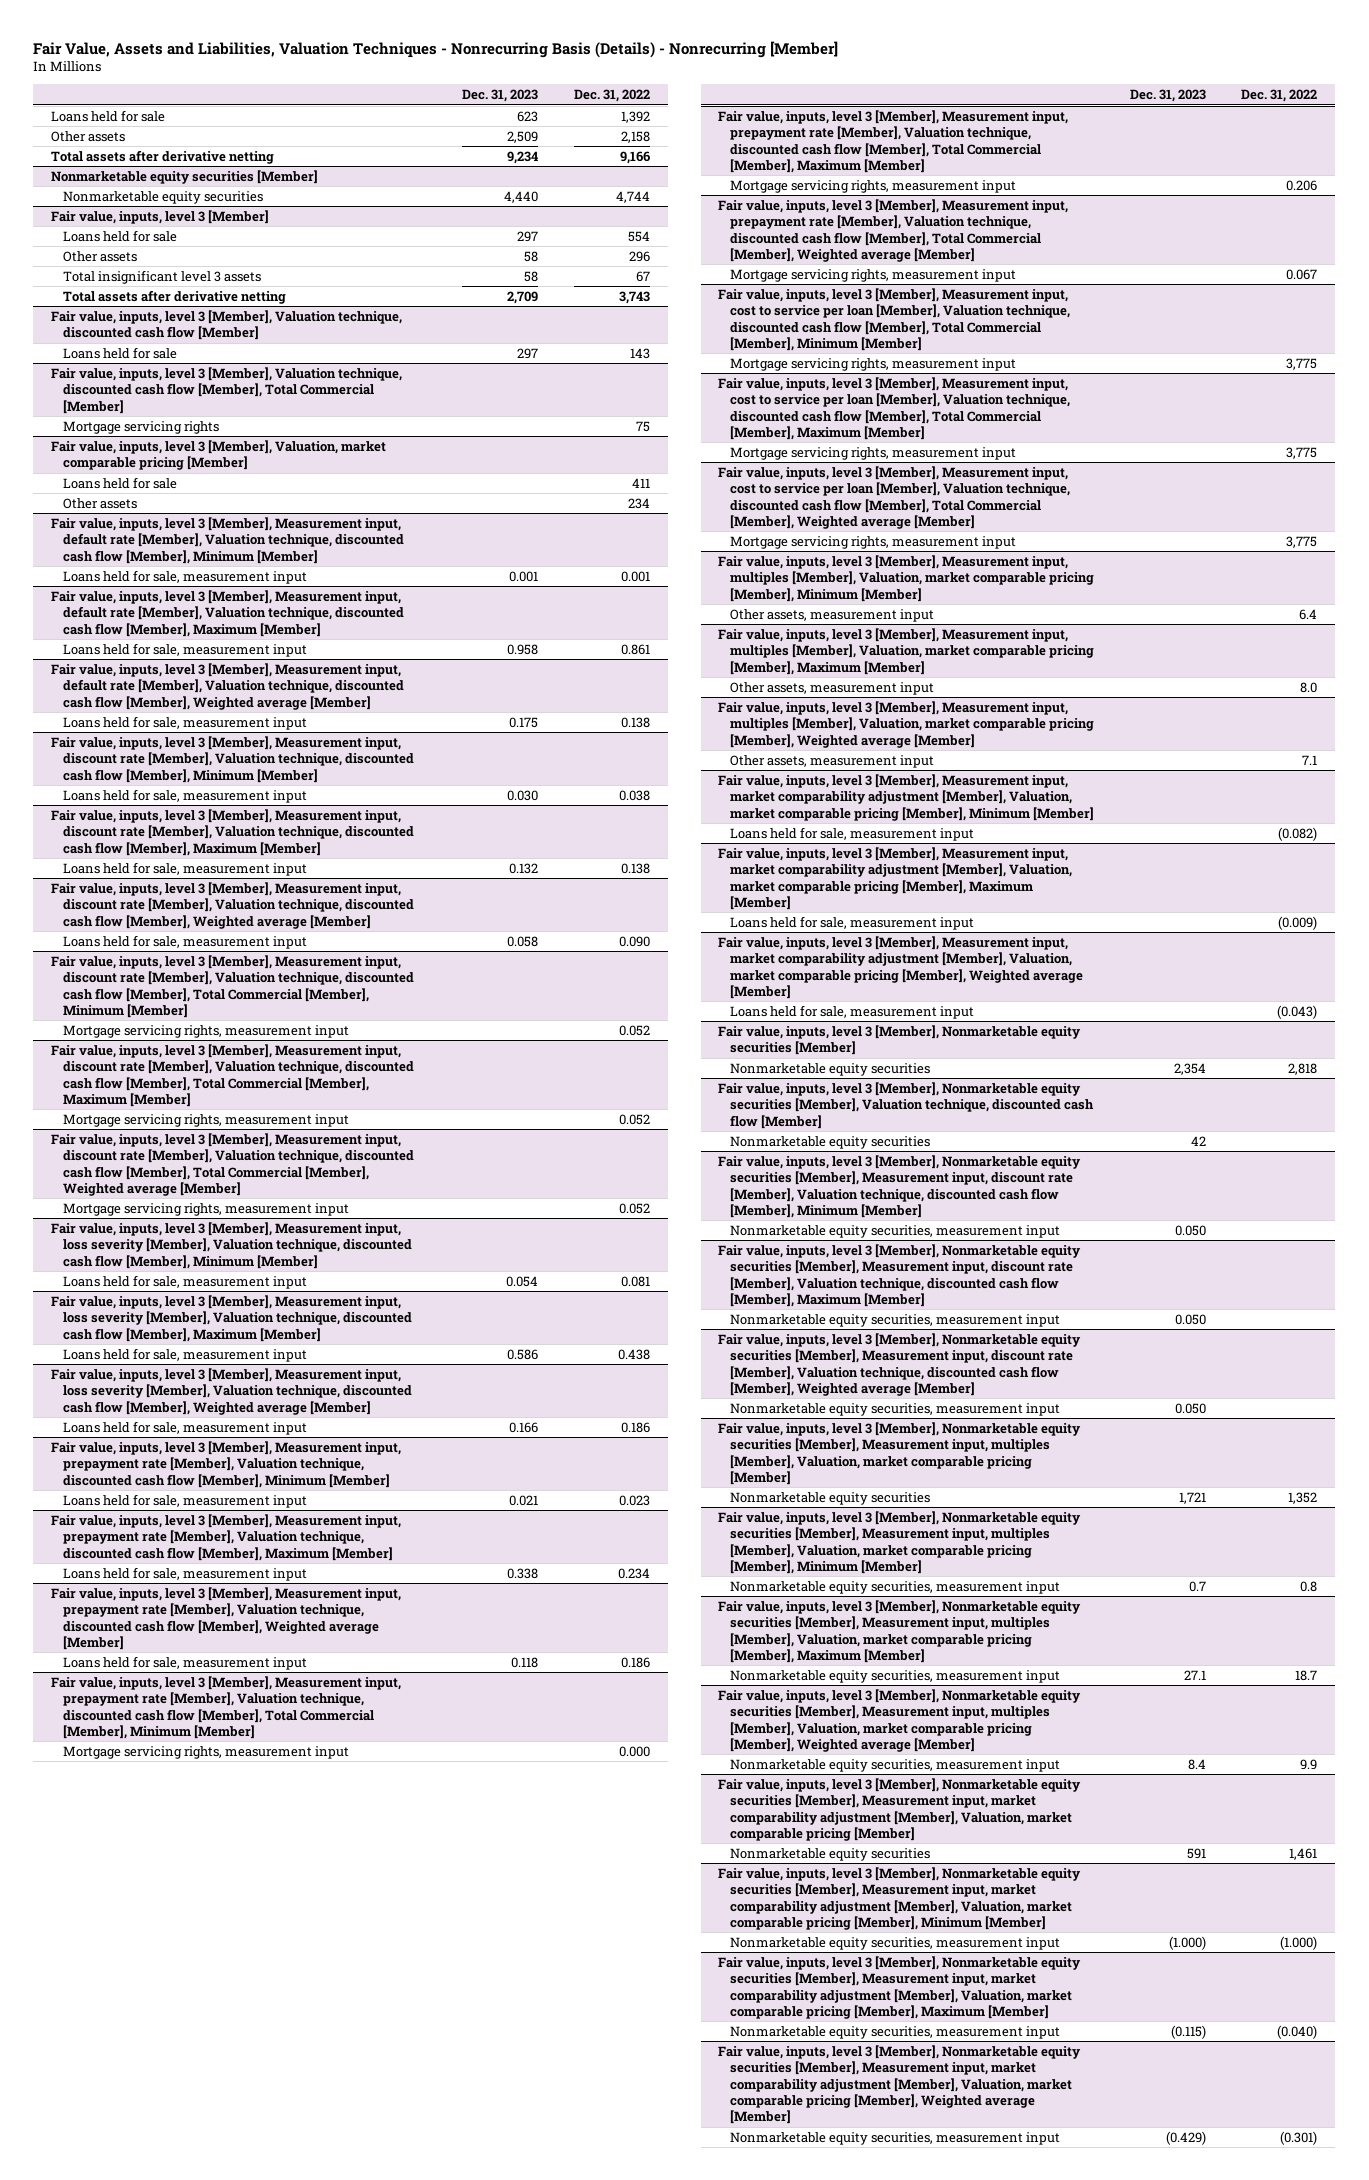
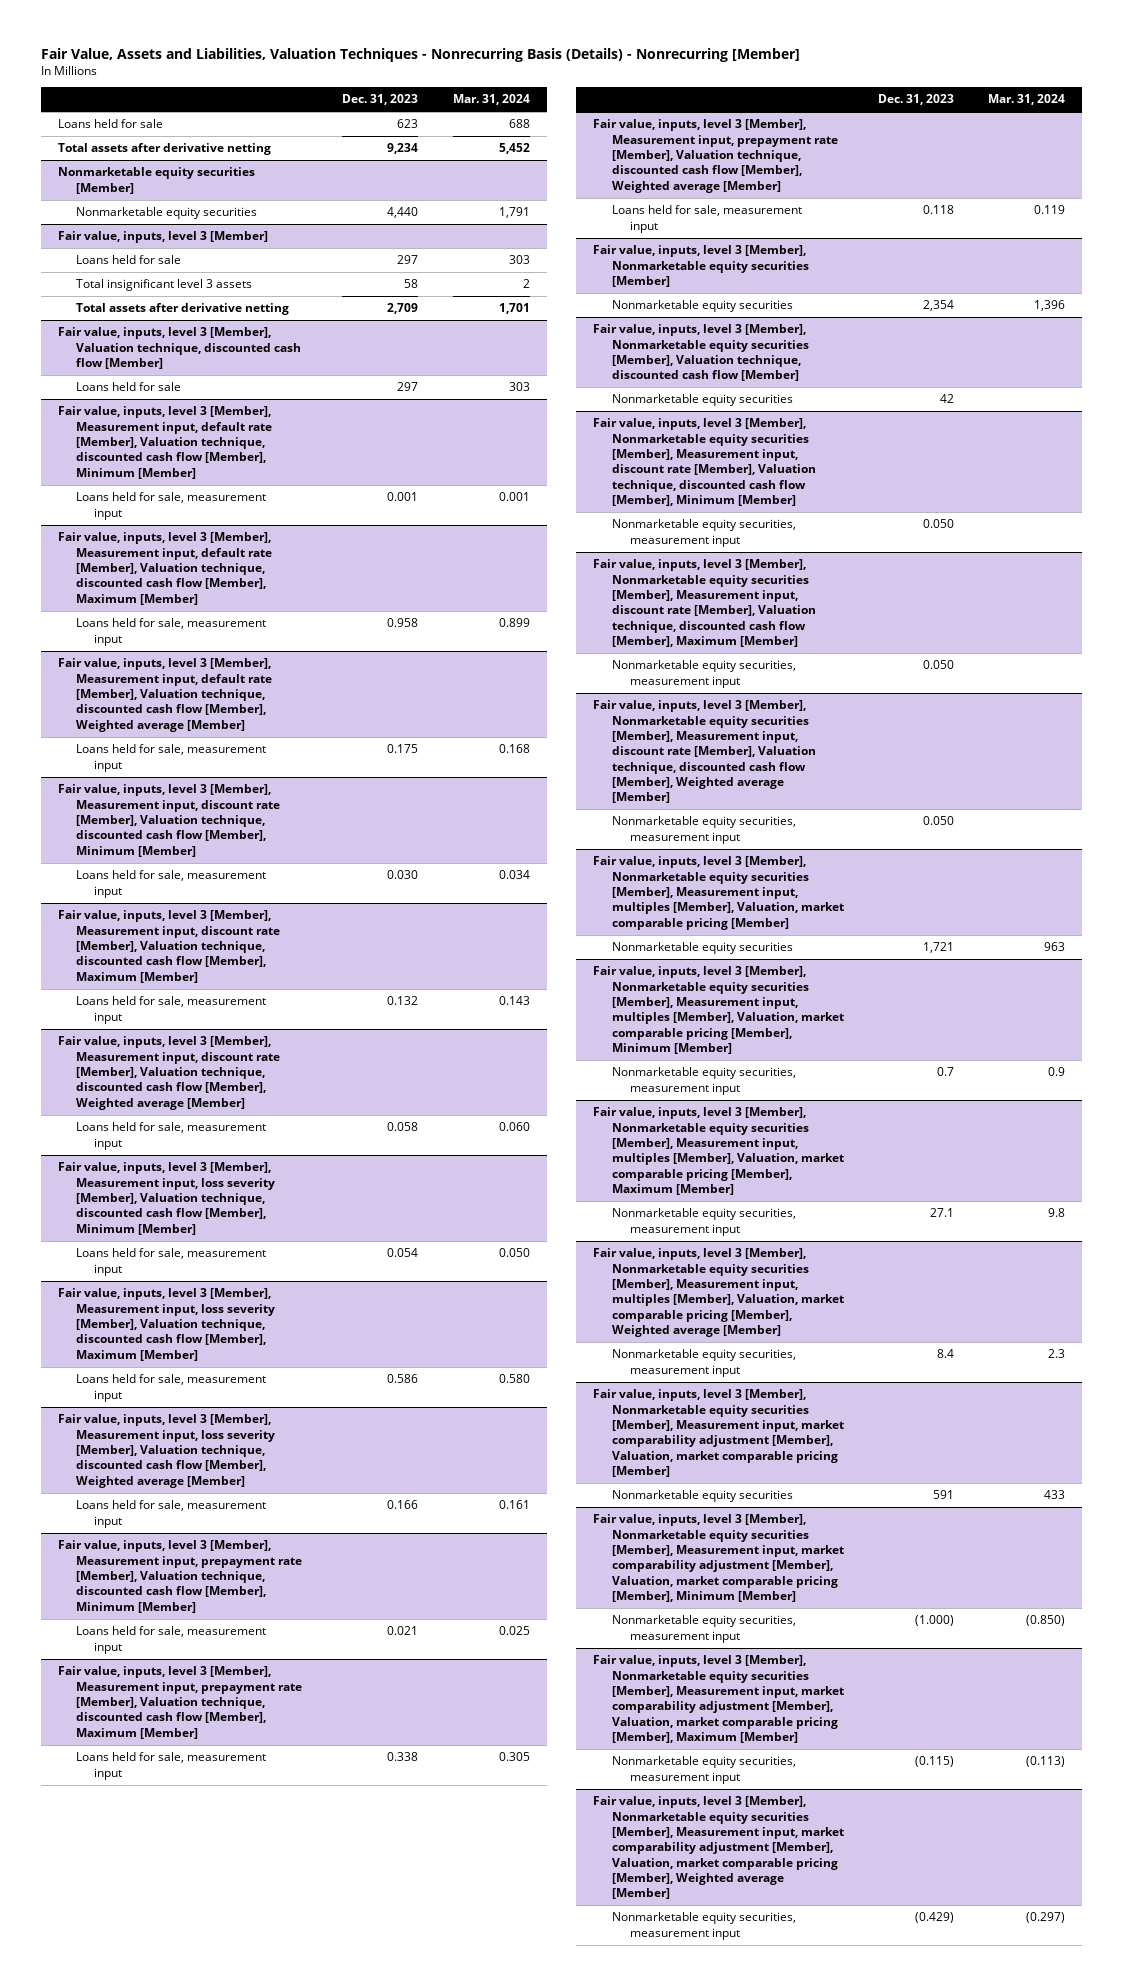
[574,88,651,102] Dec. 31, 2022 -> none
none -> [452,94,530,106] Mar. 31, 2024
[51,130,126,142] Other assets -> none
[62,250,137,262] Other assets -> none
[51,366,403,414] Fair value, inputs, level 3 [Member], Valuation technique, discounted cash flow [Member], Total Commercial [Member] -> none
[62,420,219,434] Mortgage servicing rights -> none
[51,439,387,471] Fair value, inputs, level 3 [Member], Valuation, market comparable pricing [Member] -> none
[62,476,177,489] Loans held for sale -> none
[62,497,137,509] Other assets -> none
[51,954,414,1018] Fair value, inputs, level 3 [Member], Measurement input, discount rate [Member], Valuation technique, discounted cash flow [Member], Total Commercial [Member], Minimum [Member] -> none
[62,1024,349,1038] Mortgage servicing rights, measurement input -> none
[51,1043,414,1107] Fair value, inputs, level 3 [Member], Measurement input, discount rate [Member], Valuation technique, discounted cash flow [Member], Total Commercial [Member], Maximum [Member] -> none
[62,1113,349,1127] Mortgage servicing rights, measurement input -> none
[51,1132,414,1196] Fair value, inputs, level 3 [Member], Measurement input, discount rate [Member], Valuation technique, discounted cash flow [Member], Total Commercial [Member], Weighted average [Member] -> none
[62,1202,349,1216] Mortgage servicing rights, measurement input -> none
[51,1675,402,1739] Fair value, inputs, level 3 [Member], Measurement input, prepayment rate [Member], Valuation technique, discounted cash flow [Member], Total Commercial [Member], Minimum [Member] -> none
[62,1745,349,1759] Mortgage servicing rights, measurement input -> none
[718,109,1069,173] Fair value, inputs, level 3 [Member], Measurement input, prepayment rate [Member], Valuation technique, discounted cash flow [Member], Total Commercial [Member], Maximum [Member] -> none
[729,179,1016,193] Mortgage servicing rights, measurement input -> none
[718,198,1069,262] Fair value, inputs, level 3 [Member], Measurement input, prepayment rate [Member], Valuation technique, discounted cash flow [Member], Total Commercial [Member], Weighted average [Member] -> none
[729,268,1016,282] Mortgage servicing rights, measurement input -> none
[718,287,1070,351] Fair value, inputs, level 3 [Member], Measurement input, cost to service per loan [Member], Valuation technique, discounted cash flow [Member], Total Commercial [Member], Minimum [Member] -> none
[729,357,1016,371] Mortgage servicing rights, measurement input -> none
[718,376,1070,440] Fair value, inputs, level 3 [Member], Measurement input, cost to service per loan [Member], Valuation technique, discounted cash flow [Member], Total Commercial [Member], Maximum [Member] -> none
[729,446,1016,460] Mortgage servicing rights, measurement input -> none
[718,465,1070,529] Fair value, inputs, level 3 [Member], Measurement input, cost to service per loan [Member], Valuation technique, discounted cash flow [Member], Total Commercial [Member], Weighted average [Member] -> none
[729,535,1016,549] Mortgage servicing rights, measurement input -> none
[718,554,1094,602] Fair value, inputs, level 3 [Member], Measurement input, multiples [Member], Valuation, market comparable pricing [Member], Minimum [Member] -> none
[729,608,934,622] Other assets, measurement input -> none
[718,627,1094,675] Fair value, inputs, level 3 [Member], Measurement input, multiples [Member], Valuation, market comparable pricing [Member], Maximum [Member] -> none
[729,681,934,695] Other assets, measurement input -> none
[718,700,1094,748] Fair value, inputs, level 3 [Member], Measurement input, multiples [Member], Valuation, market comparable pricing [Member], Weighted average [Member] -> none
[729,754,934,768] Other assets, measurement input -> none
[718,773,1094,821] Fair value, inputs, level 3 [Member], Measurement input, market comparability adjustment [Member], Valuation, market comparable pricing [Member], Minimum [Member] -> none
[729,826,974,841] Loans held for sale, measurement input -> none
[718,846,1072,910] Fair value, inputs, level 3 [Member], Measurement input, market comparability adjustment [Member], Valuation, market comparable pricing [Member], Maximum [Member] -> none
[729,915,974,930] Loans held for sale, measurement input -> none
[718,935,1083,999] Fair value, inputs, level 3 [Member], Measurement input, market comparability adjustment [Member], Valuation, market comparable pricing [Member], Weighted average [Member] -> none
[729,1004,974,1019] Loans held for sale, measurement input -> none

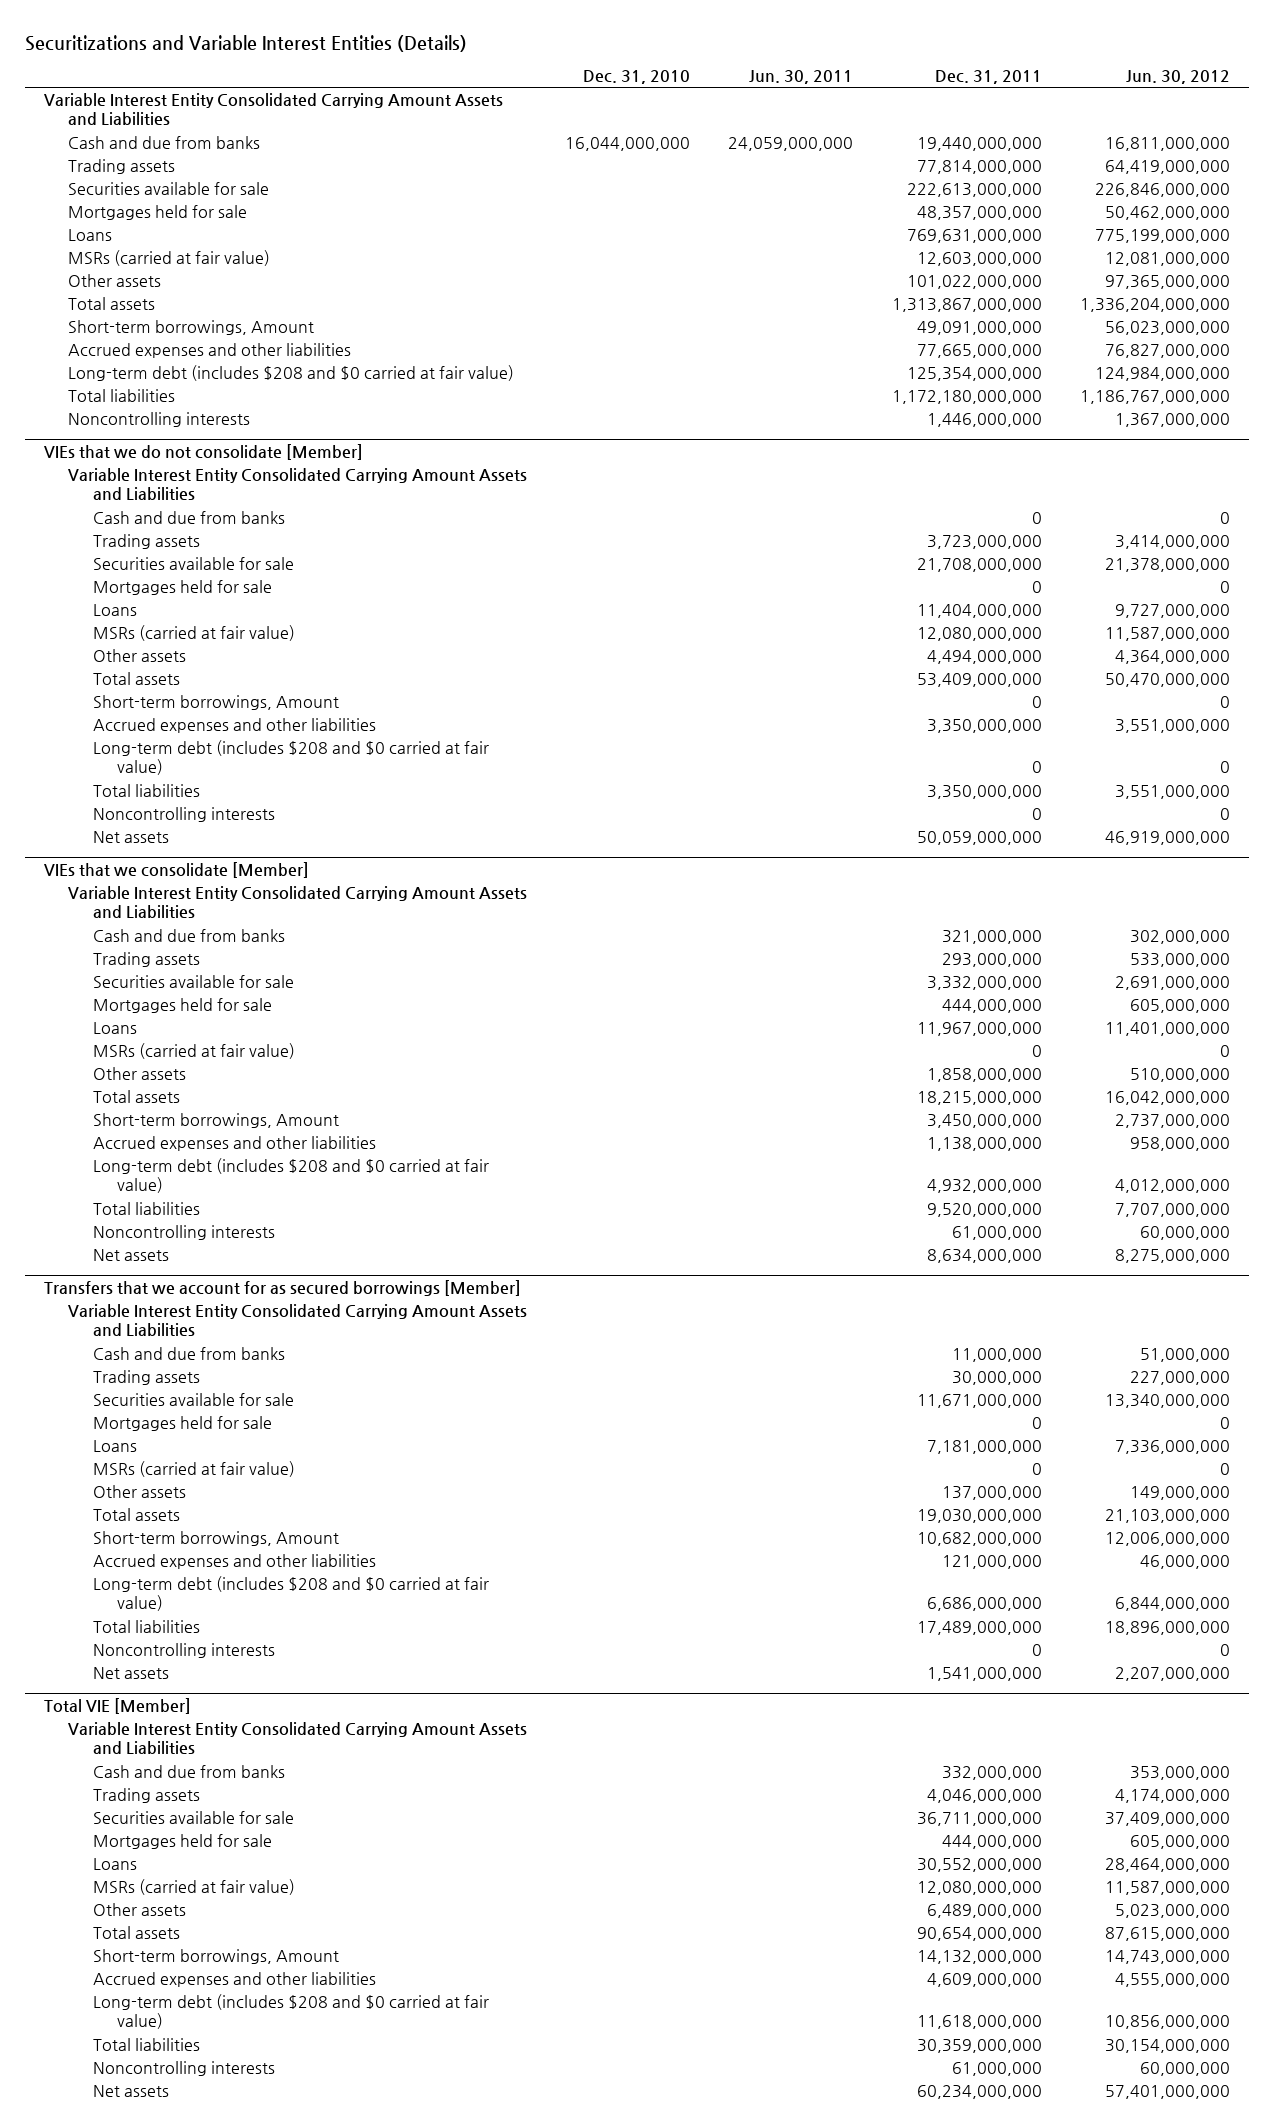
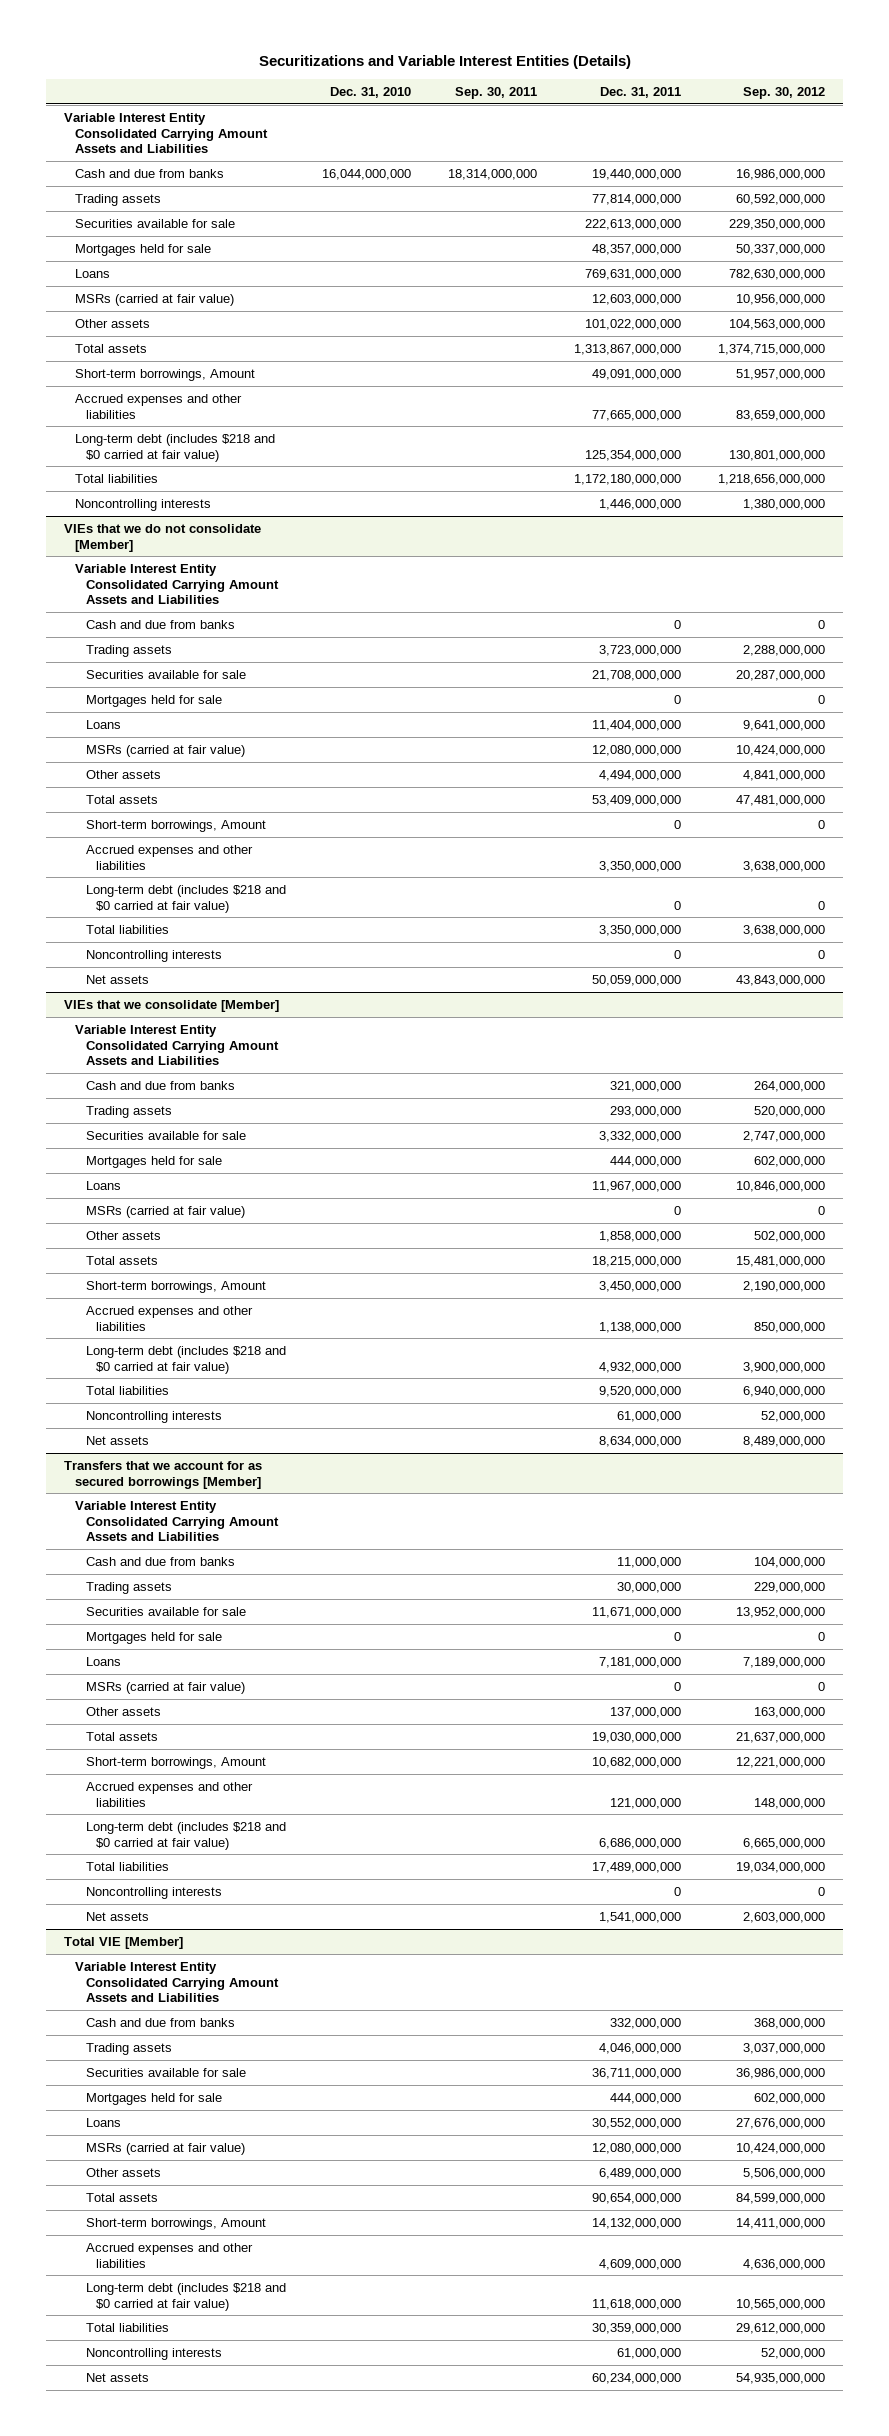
[749,69,854,84] Jun. 30, 2011 -> none
[1125,69,1230,84] Jun. 30, 2012 -> none
none -> [455,87,538,100] Sep. 30, 2011
none -> [743,87,826,100] Sep. 30, 2012
[68,364,515,381] Long-term debt (includes $208 and $0 carried at fair value) -> [74,433,275,462] Long-term debt (includes $218 and $0 carried at fair value)
[92,739,489,776] Long-term debt (includes $208 and $0 carried at fair value) -> [85,884,286,913] Long-term debt (includes $218 and $0 carried at fair value)
[92,1157,489,1194] Long-term debt (includes $208 and $0 carried at fair value) -> [85,1345,286,1374] Long-term debt (includes $218 and $0 carried at fair value)
[92,1575,489,1612] Long-term debt (includes $208 and $0 carried at fair value) -> [85,1821,286,1850] Long-term debt (includes $218 and $0 carried at fair value)
[92,1993,489,2030] Long-term debt (includes $208 and $0 carried at fair value) -> [85,2282,286,2311] Long-term debt (includes $218 and $0 carried at fair value)

